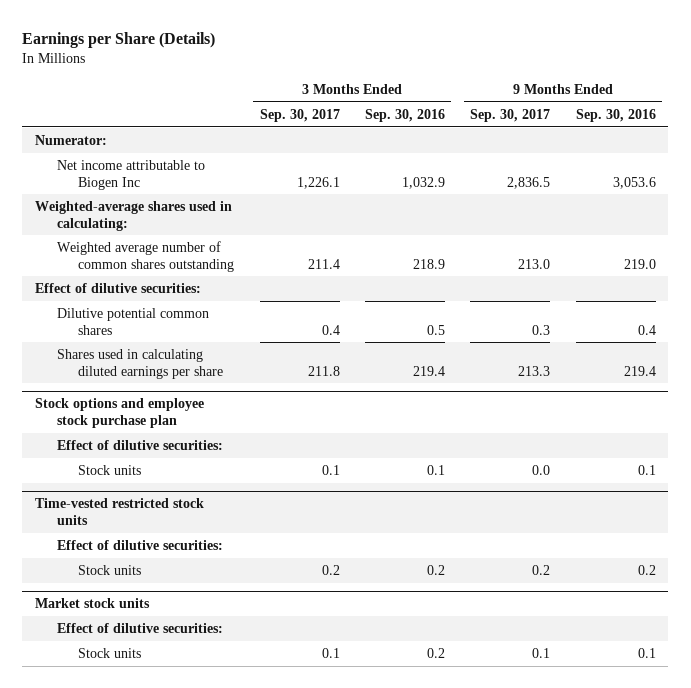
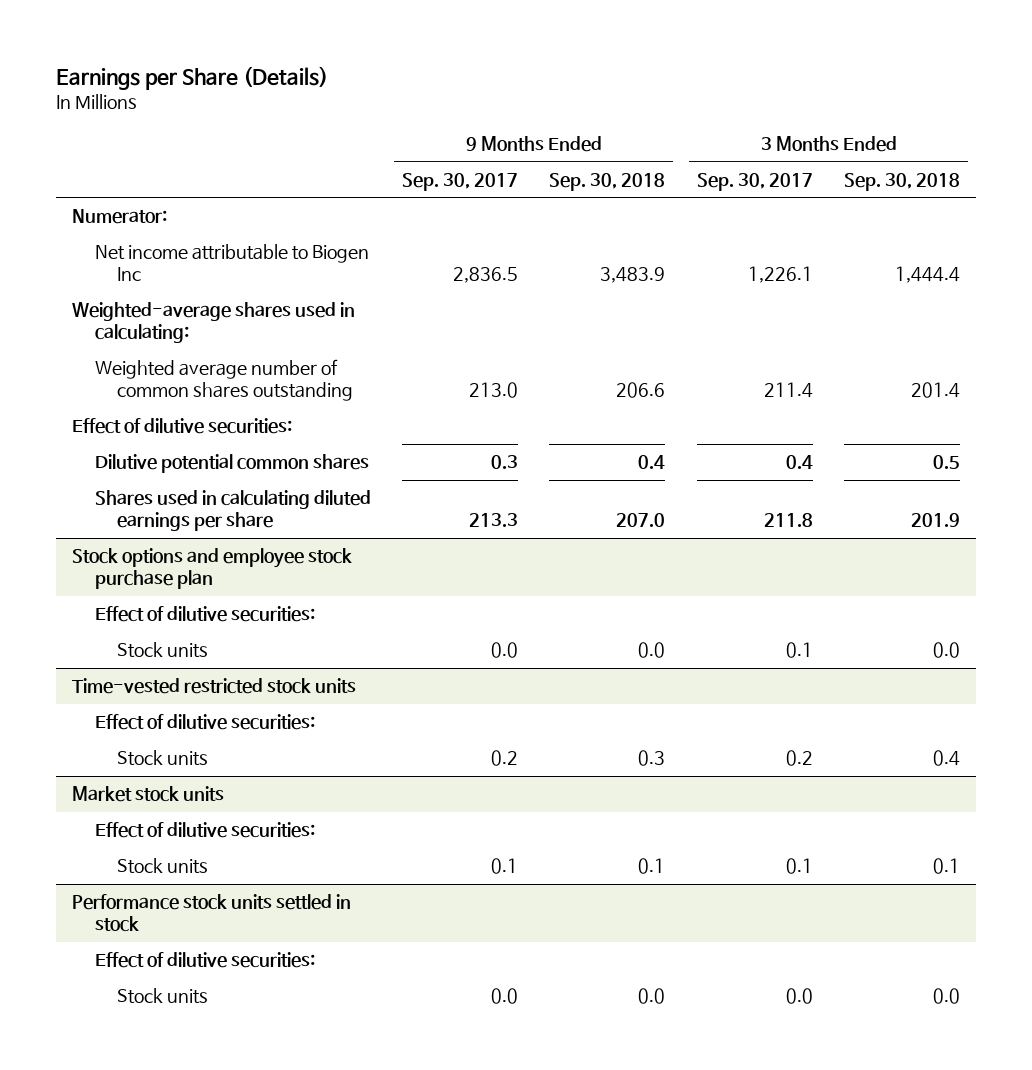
[364,108,445,122] Sep. 30, 2016 -> none
[575,108,656,122] Sep. 30, 2016 -> none
none -> [549,172,666,191] Sep. 30, 2018
none -> [844,172,961,191] Sep. 30, 2018
none -> [72,894,352,933] Performance stock units settled in stock
none -> [94,952,315,969] Effect of dilutive securities:
none -> [117,988,209,1005] Stock units

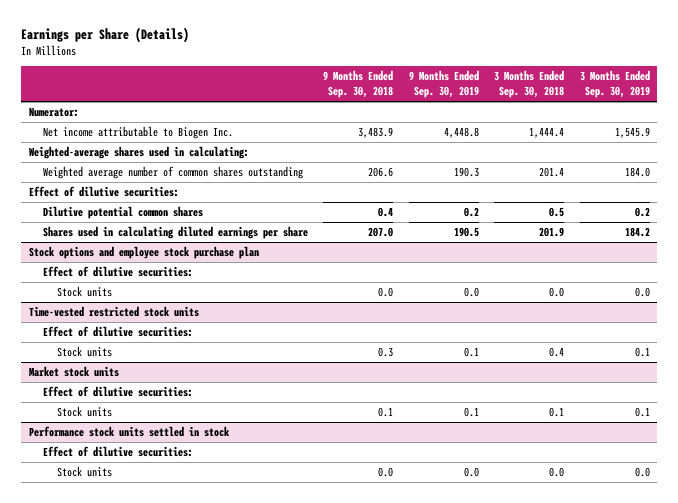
[402,172,519,191] Sep. 30, 2017 -> none
[696,172,813,191] Sep. 30, 2017 -> none
none -> [408,70,479,99] 9 Months Ended Sep. 30, 2019
none -> [579,70,650,99] 3 Months Ended Sep. 30, 2019
[94,244,369,282] Net income attributable to Biogen Inc -> [42,126,233,140] Net income attributable to Biogen Inc.

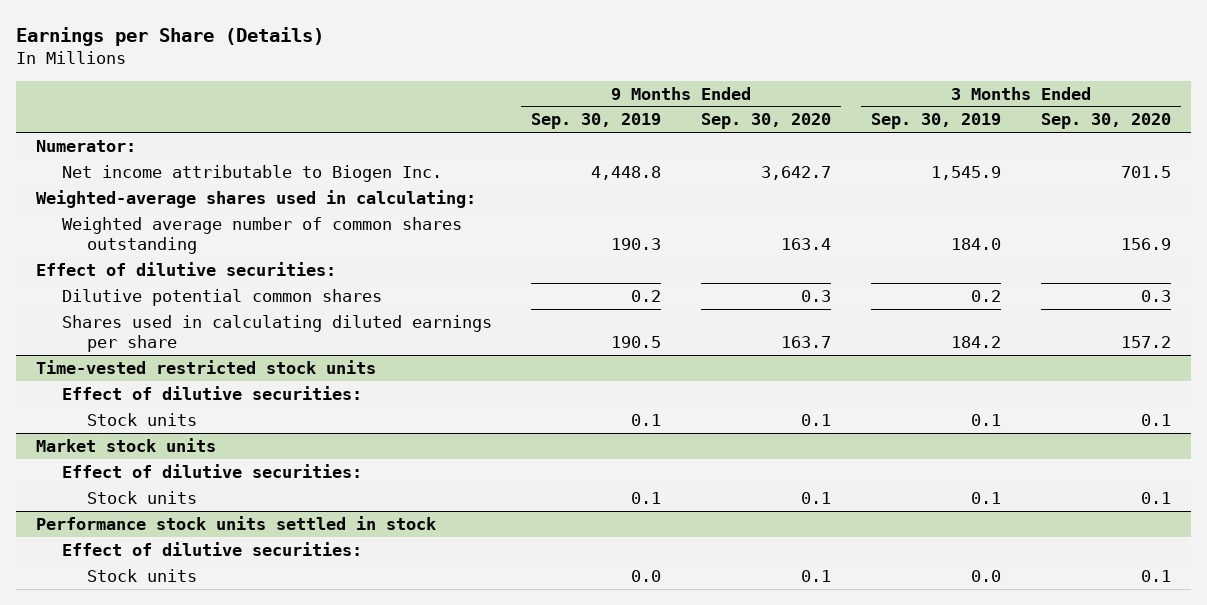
[323,70,394,99] 9 Months Ended Sep. 30, 2018 -> none
[494,70,565,99] 3 Months Ended Sep. 30, 2018 -> none
none -> [701,113,832,130] Sep. 30, 2020
none -> [1040,113,1171,130] Sep. 30, 2020
[28,246,259,260] Stock options and employee stock purchase plan -> none
[42,266,193,278] Effect of dilutive securities: -> none
[57,286,113,298] Stock units -> none

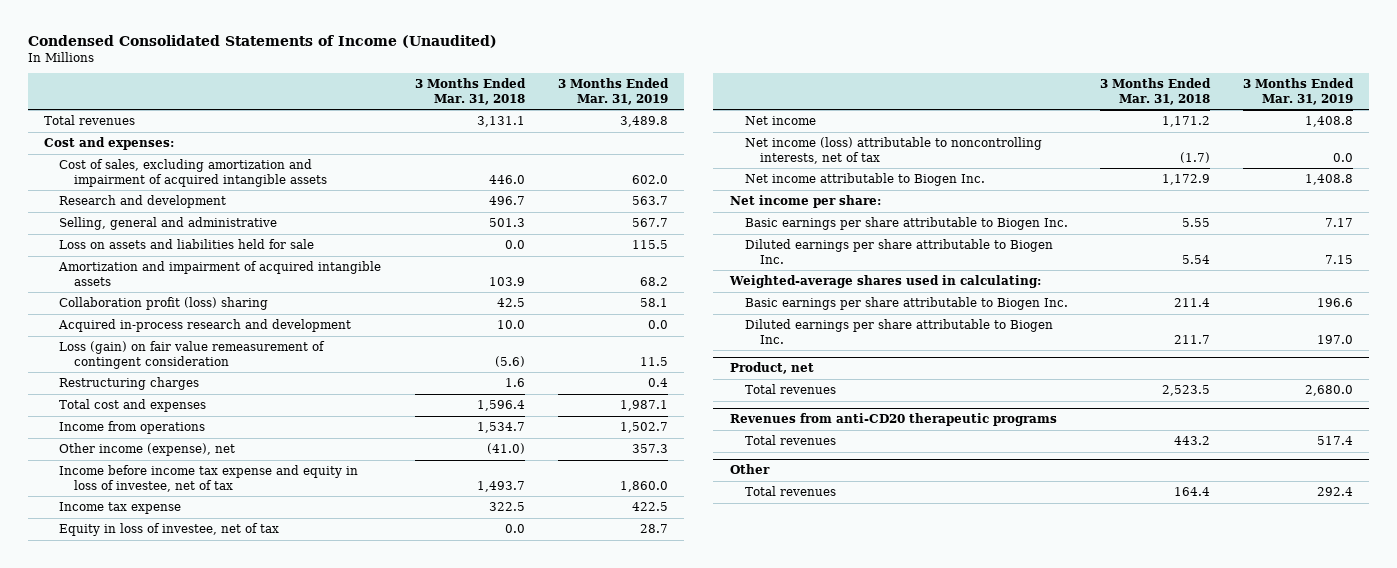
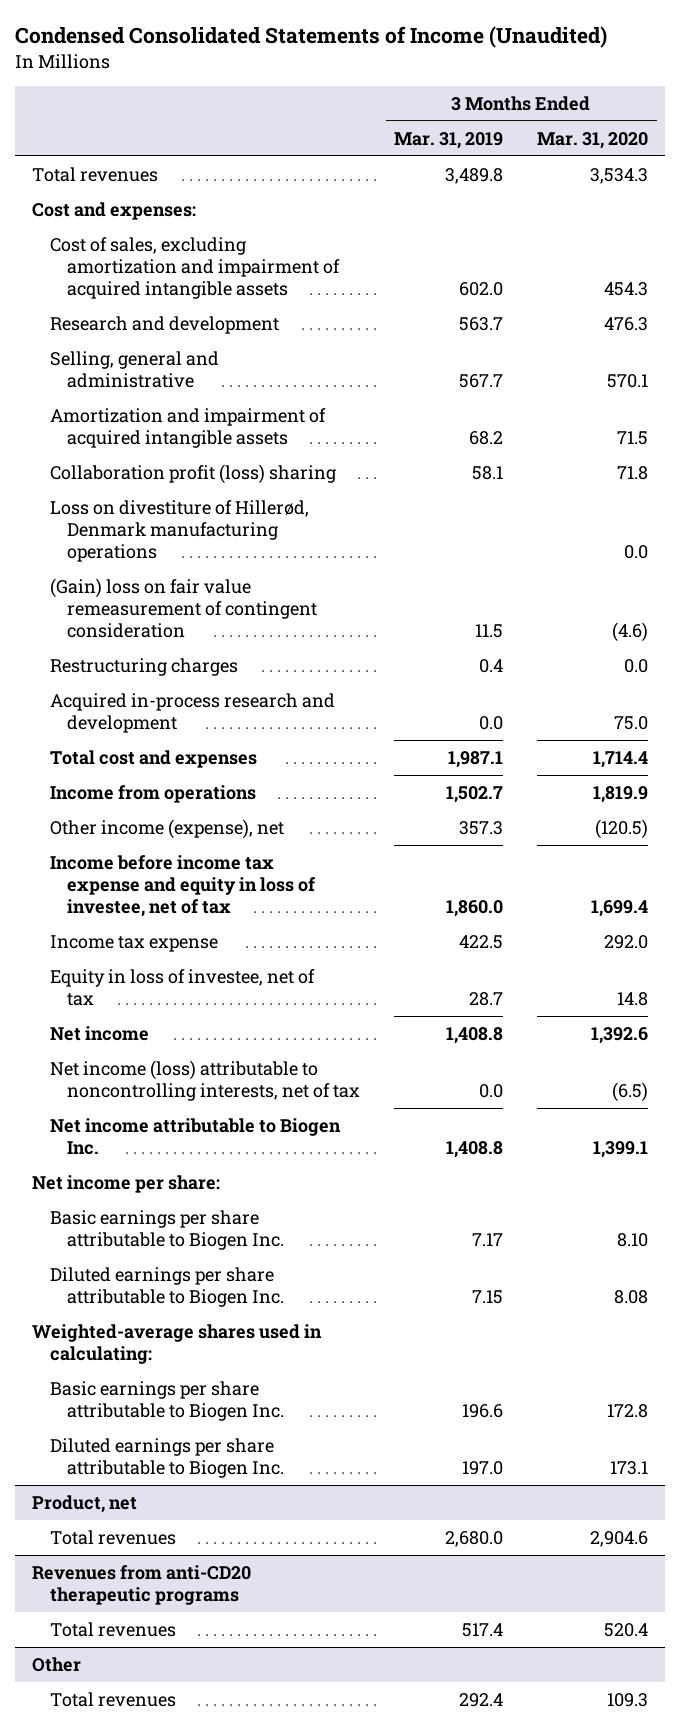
[415,78,527,105] 3 Months Ended Mar. 31, 2018 -> none
none -> [537,131,649,149] Mar. 31, 2020
[59,239,315,250] Loss on assets and liabilities held for sale -> none
none -> [49,499,309,563] Loss on divestiture of Hillerød, Denmark manufacturing operations
[59,341,326,369] Loss (gain) on fair value remeasurement of contingent consideration -> [49,577,318,639] (Gain) loss on fair value remeasurement of contingent consideration
[58,319,352,333] Acquired in-process research and development -> [49,692,335,734] Acquired in-process research and development

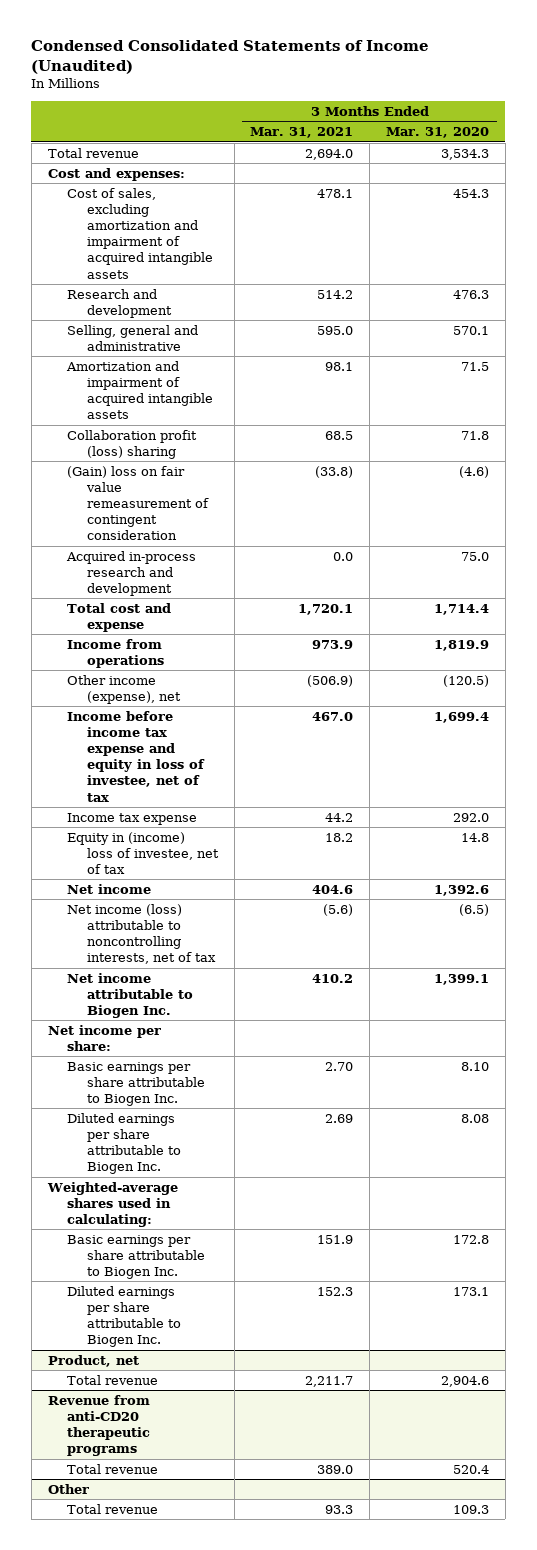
[394,131,504,149] Mar. 31, 2019 -> none
none -> [250,127,354,139] Mar. 31, 2021
[31,166,158,182] Total revenues -> [47,147,139,158] Total revenue
[49,499,309,563] Loss on divestiture of Hillerød, Denmark manufacturing operations -> none
[49,657,238,676] Restructuring charges -> none
[49,749,257,768] Total cost and expenses -> [67,602,172,632] Total cost and expense
[49,968,315,1007] Equity in loss of investee, net of tax -> [67,831,219,875] Equity in (income) loss of investee, net of tax
[49,1529,176,1545] Total revenues -> [67,1374,159,1385] Total revenue
[31,1564,251,1606] Revenues from anti-CD20 therapeutic programs -> [47,1394,151,1457] Revenue from anti-CD20 therapeutic programs
[49,1621,176,1637] Total revenues -> [67,1463,159,1474] Total revenue
[49,1691,176,1707] Total revenues -> [67,1503,159,1514] Total revenue

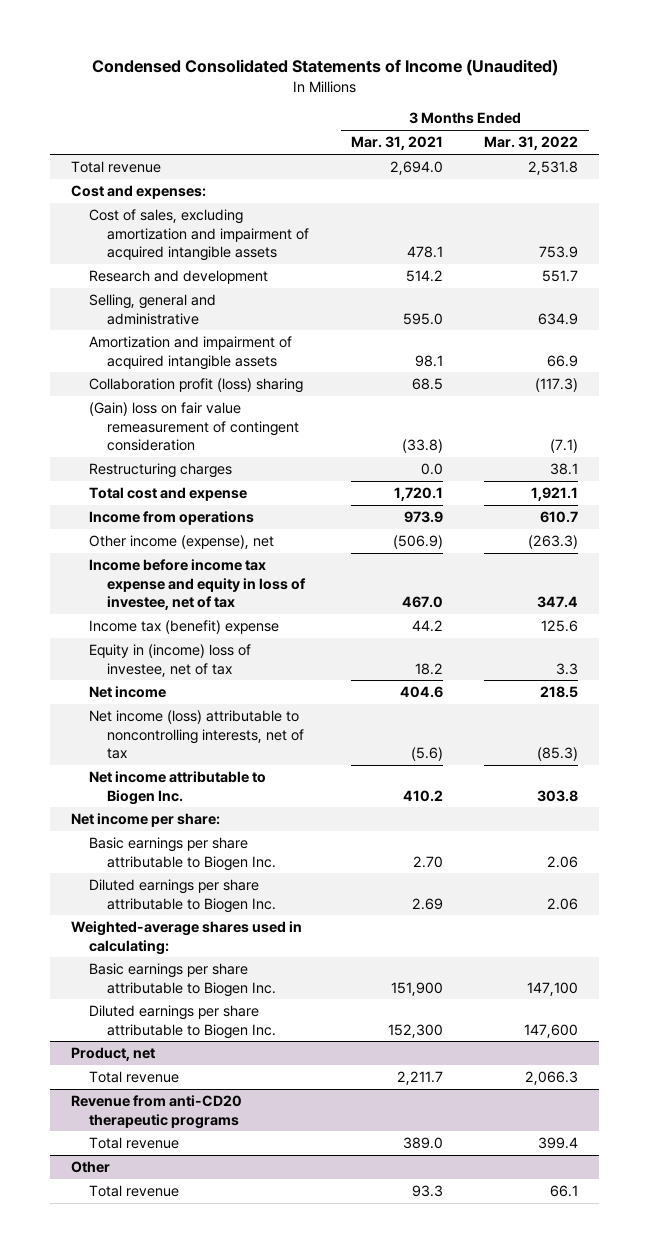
[386,127,490,139] Mar. 31, 2020 -> none
none -> [484,136,579,151] Mar. 31, 2022
[66,550,197,597] Acquired in-process research and development -> none
none -> [89,463,233,479] Restructuring charges
[67,812,198,825] Income tax expense -> [89,620,280,635] Income tax (benefit) expense
[317,1234,354,1244] 151.9 -> [390,981,443,996] 151,900
[317,1286,354,1296] 152.3 -> [387,1023,443,1038] 152,300

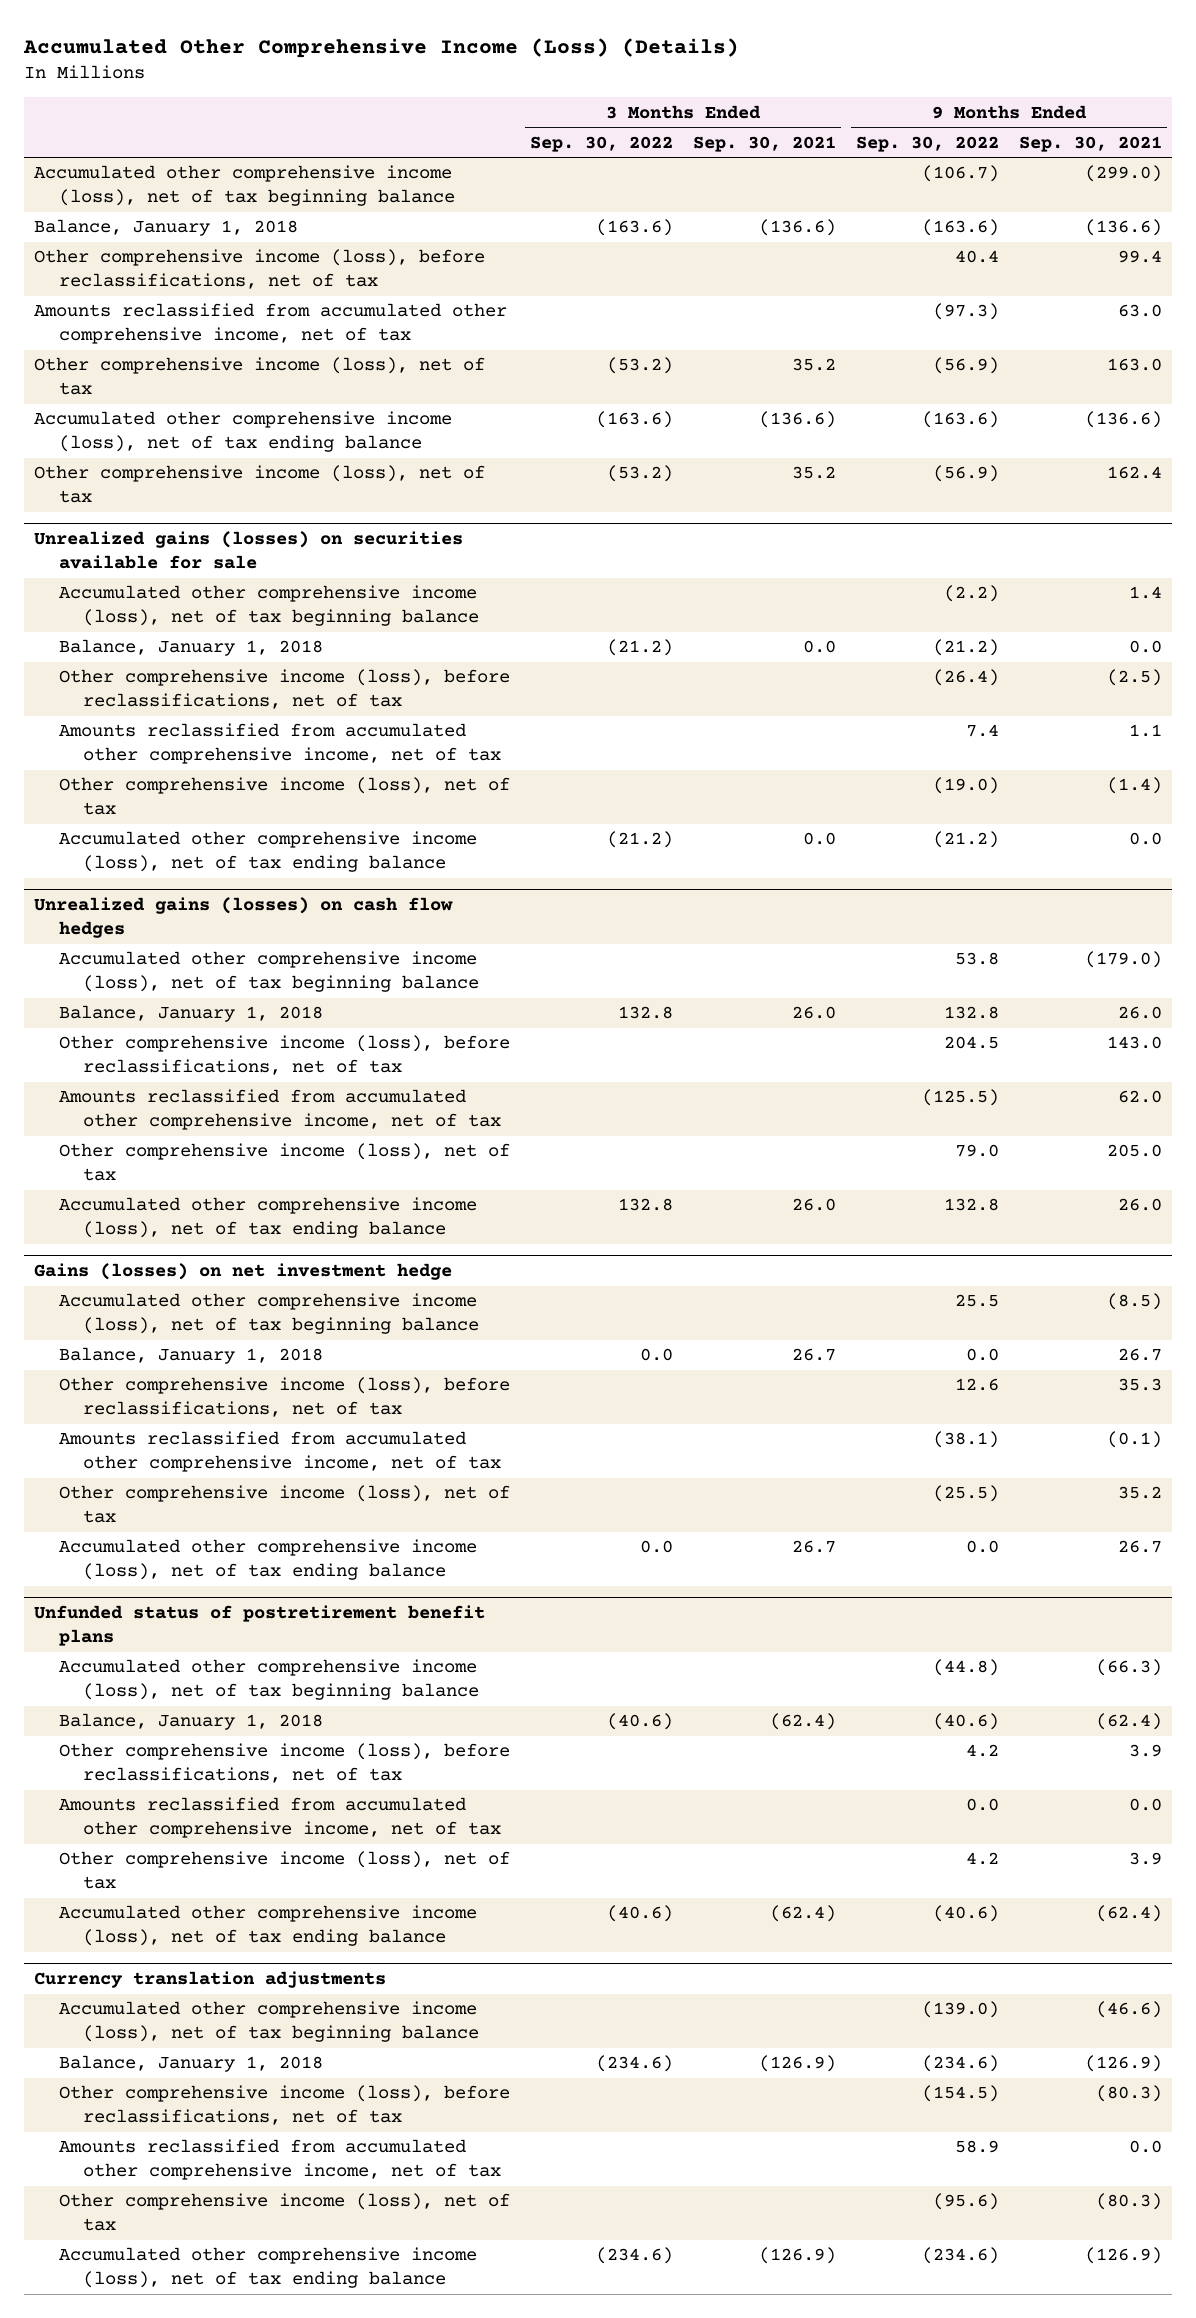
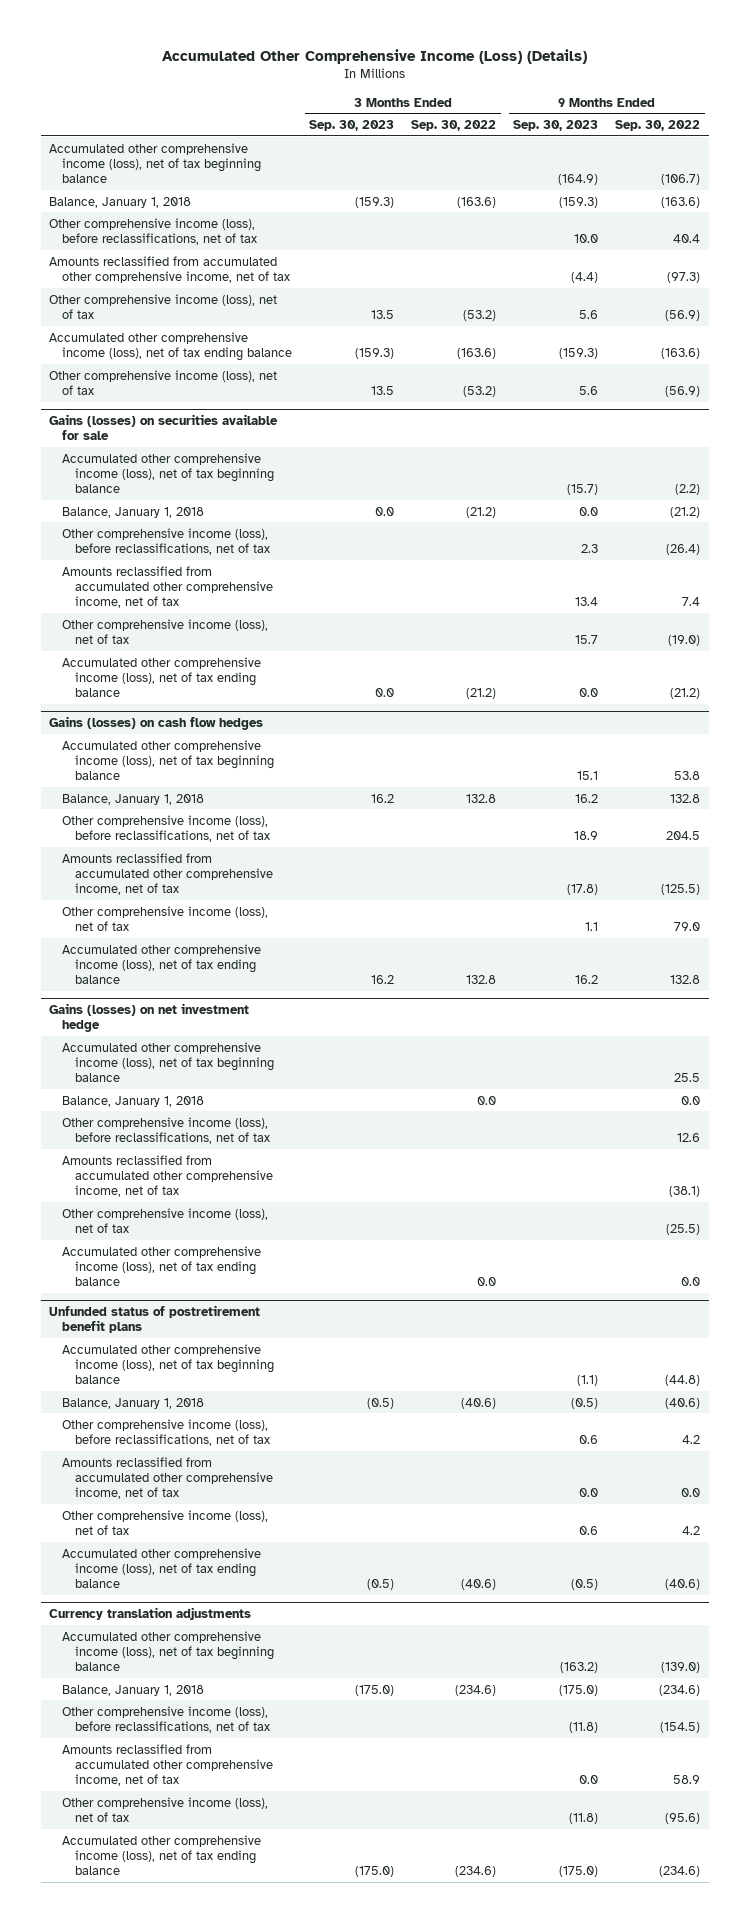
[692,135,836,152] Sep. 30, 2021 -> none
[1018,135,1162,152] Sep. 30, 2021 -> none
none -> [309,120,395,132] Sep. 30, 2023
none -> [513,120,599,132] Sep. 30, 2023
[33,531,463,570] Unrealized gains (losses) on securities available for sale -> [49,414,279,441] Gains (losses) on securities available for sale
[33,897,453,939] Unrealized gains (losses) on cash flow hedges -> [49,716,264,731] Gains (losses) on cash flow hedges

